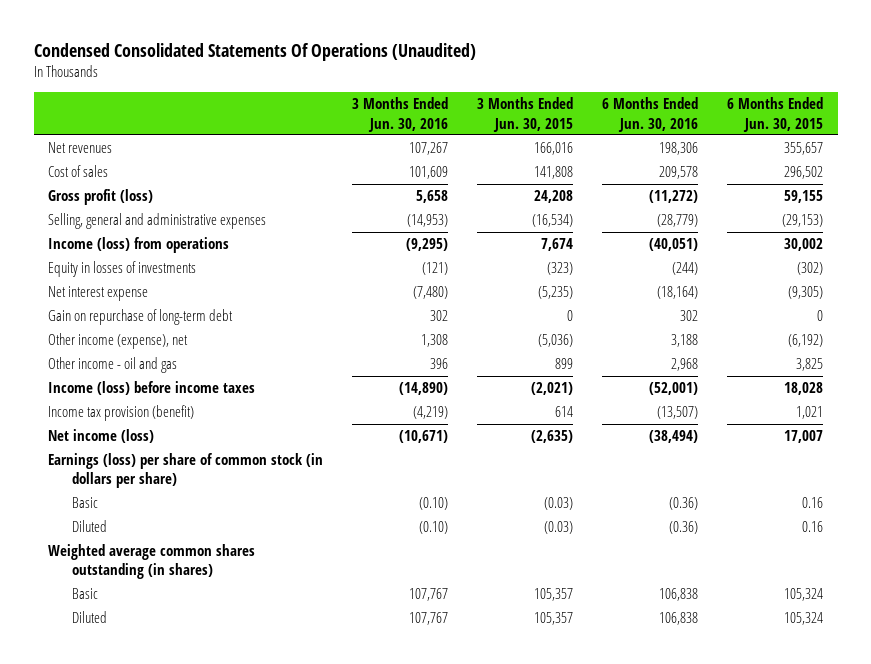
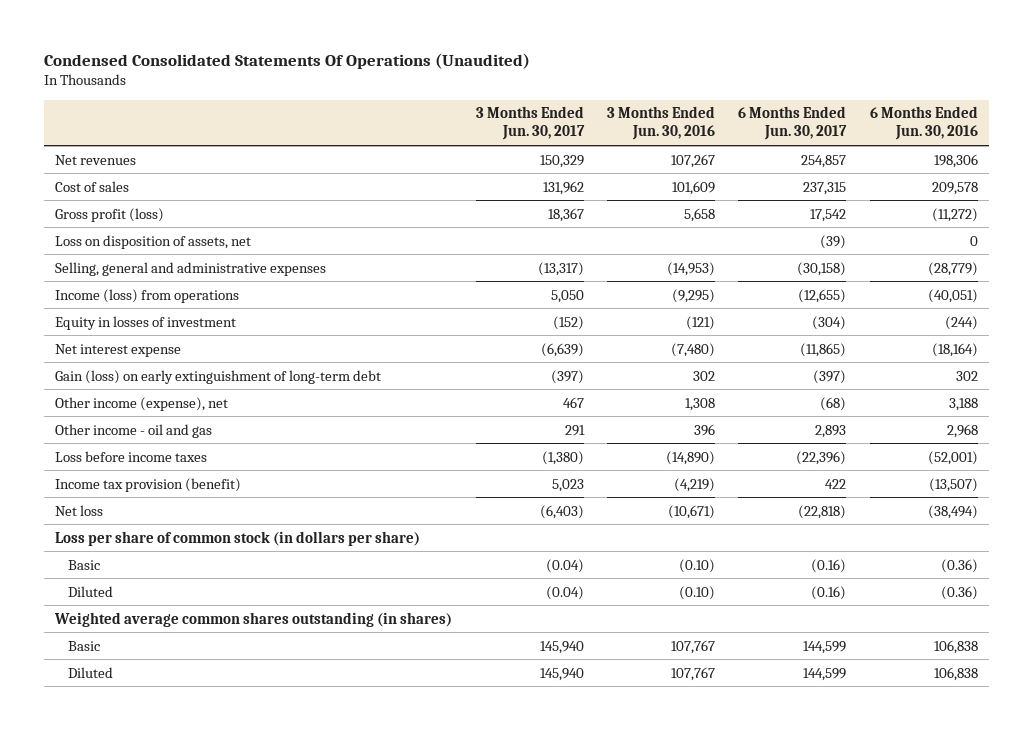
[477,97,574,132] 3 Months Ended Jun. 30, 2015 -> none
[727,97,824,132] 6 Months Ended Jun. 30, 2015 -> none
none -> [475,106,585,141] 3 Months Ended Jun. 30, 2017
none -> [738,106,848,141] 6 Months Ended Jun. 30, 2017
none -> [55,234,252,249] Loss on disposition of assets, net
[48,261,197,278] Equity in losses of investments -> [55,315,237,330] Equity in losses of investment
[48,309,234,326] Gain on repurchase of long-term debt -> [55,369,382,384] Gain (loss) on early extinguishment of long-term debt
[48,381,256,396] Income (loss) before income taxes -> [55,450,208,462] Loss before income taxes
[48,429,155,444] Net income (loss) -> [55,504,104,516] Net loss
[48,453,324,489] Earnings (loss) per share of common stock (in dollars per share) -> [55,530,421,546] Loss per share of common stock (in dollars per share)

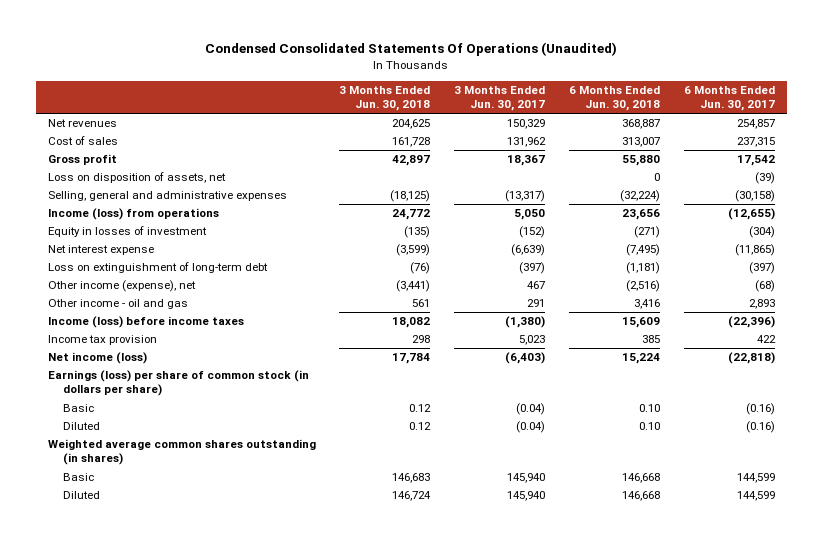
[606,106,715,141] 3 Months Ended Jun. 30, 2016 -> none
[869,106,978,141] 6 Months Ended Jun. 30, 2016 -> none
none -> [339,85,431,112] 3 Months Ended Jun. 30, 2018
none -> [569,85,661,112] 6 Months Ended Jun. 30, 2018
[55,207,165,222] Gross profit (loss) -> [47,154,117,166] Gross profit
[55,369,382,384] Gain (loss) on early extinguishment of long-term debt -> [47,262,268,274] Loss on extinguishment of long-term debt
[55,450,208,462] Loss before income taxes -> [47,316,244,329] Income (loss) before income taxes
[55,477,242,492] Income tax provision (benefit) -> [47,335,157,346] Income tax provision
[55,504,104,516] Net loss -> [47,352,147,365] Net income (loss)
[55,530,421,546] Loss per share of common stock (in dollars per share) -> [47,370,309,397] Earnings (loss) per share of common stock (in dollars per share)

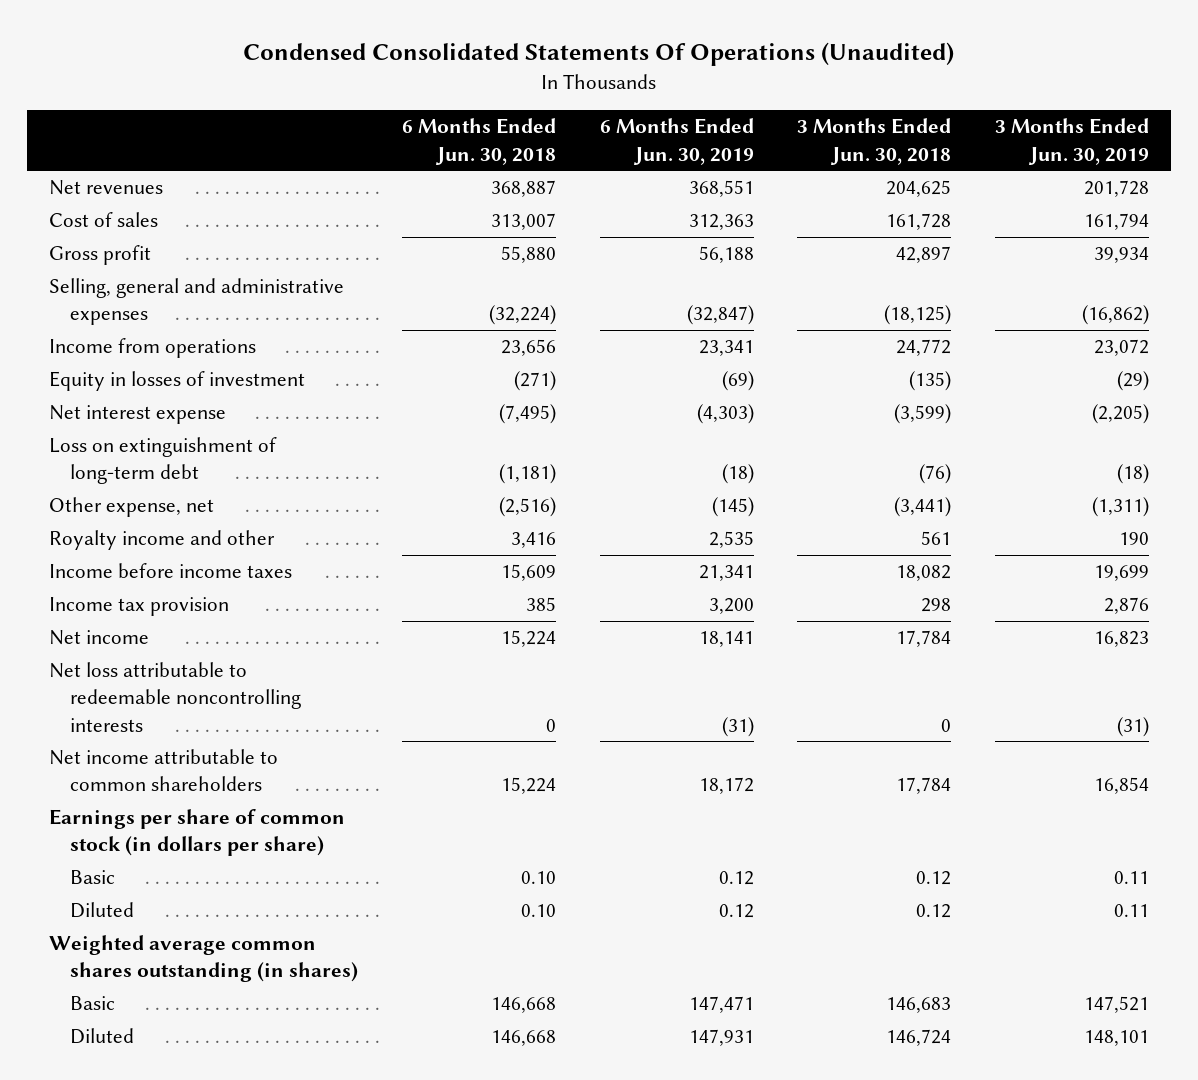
[454,85,546,112] 3 Months Ended Jun. 30, 2017 -> none
[684,85,776,112] 6 Months Ended Jun. 30, 2017 -> none
none -> [599,118,754,165] 6 Months Ended Jun. 30, 2019
none -> [995,118,1150,165] 3 Months Ended Jun. 30, 2019
[47,172,226,184] Loss on disposition of assets, net -> none
[47,208,219,221] Income (loss) from operations -> [49,338,257,359] Income from operations
[47,280,196,293] Other income (expense), net -> [49,497,215,518] Other expense, net
[47,299,188,310] Other income - oil and gas -> [49,530,276,551] Royalty income and other
[47,316,244,329] Income (loss) before income taxes -> [49,563,293,579] Income before income taxes
none -> [49,630,150,646] Net income
none -> [49,662,302,732] Net loss attributable to redeemable noncontrolling interests
[47,352,147,365] Net income (loss) -> [49,749,279,792] Net income attributable to common shareholders
[47,370,309,397] Earnings (loss) per share of common stock (in dollars per share) -> [49,809,346,857] Earnings per share of common stock (in dollars per share)

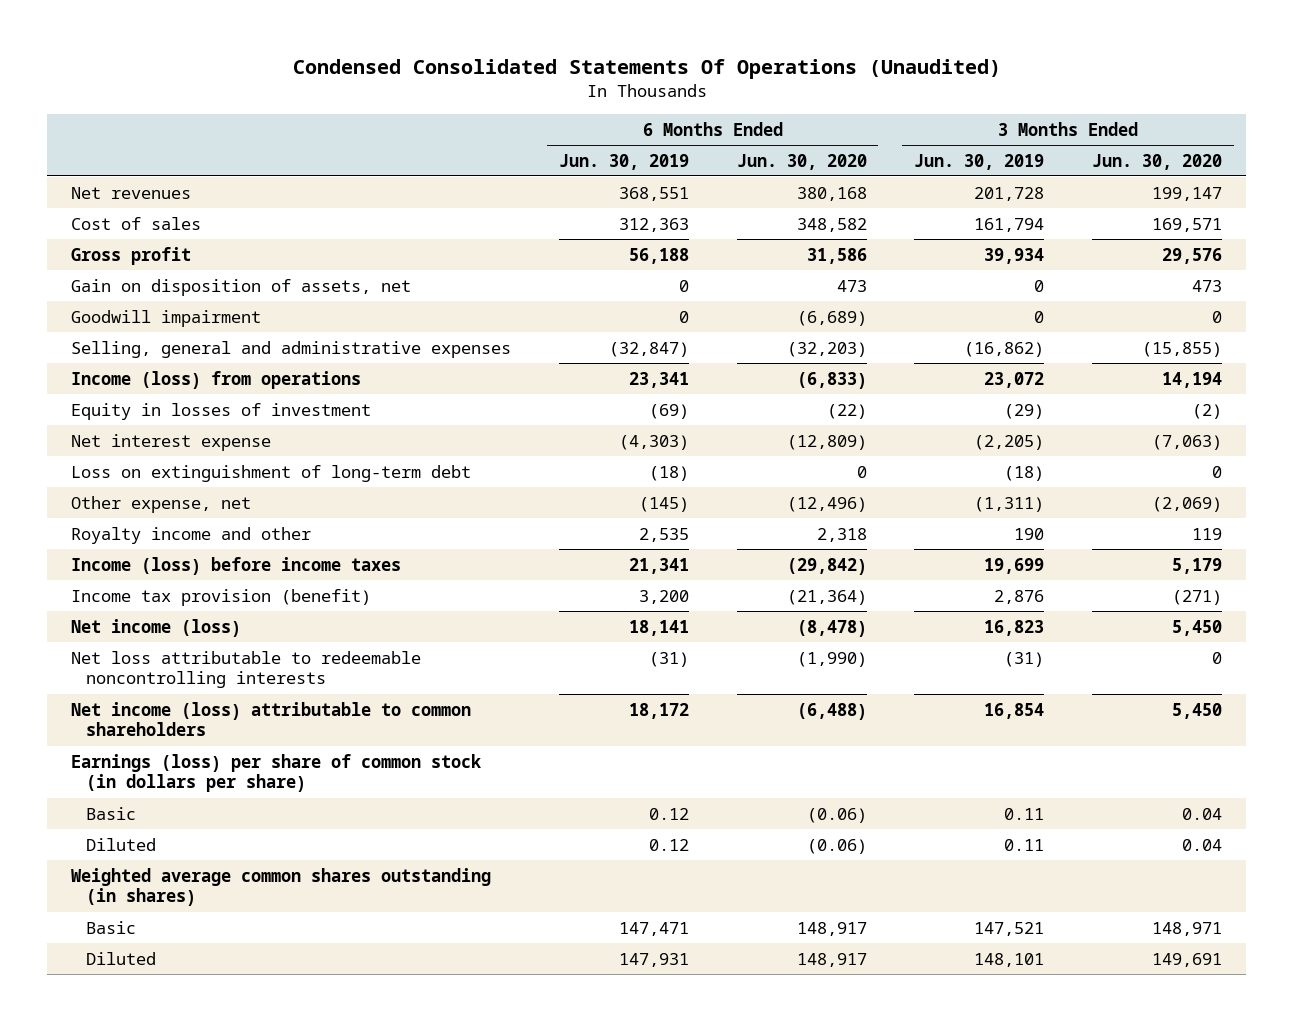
[402,118,557,165] 6 Months Ended Jun. 30, 2018 -> none
[797,118,952,165] 3 Months Ended Jun. 30, 2018 -> none
none -> [736,153,867,170] Jun. 30, 2020
none -> [1092,153,1223,170] Jun. 30, 2020
none -> [71,278,412,296] Gain on disposition of assets, net
none -> [71,309,262,327] Goodwill impairment
[49,338,257,359] Income from operations -> [71,370,362,389] Income (loss) from operations
[49,563,293,579] Income before income taxes -> [71,556,402,575] Income (loss) before income taxes
[49,597,230,617] Income tax provision -> [71,588,372,606] Income tax provision (benefit)
[49,630,150,646] Net income -> [71,618,242,637] Net income (loss)
[49,749,279,792] Net income attributable to common shareholders -> [71,701,472,737] Net income (loss) attributable to common shareholders
[49,809,346,857] Earnings per share of common stock (in dollars per share) -> [71,753,482,793] Earnings (loss) per share of common stock (in dollars per share)

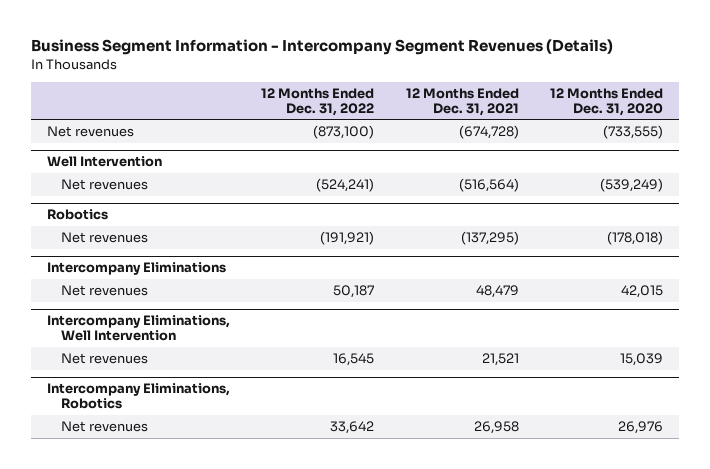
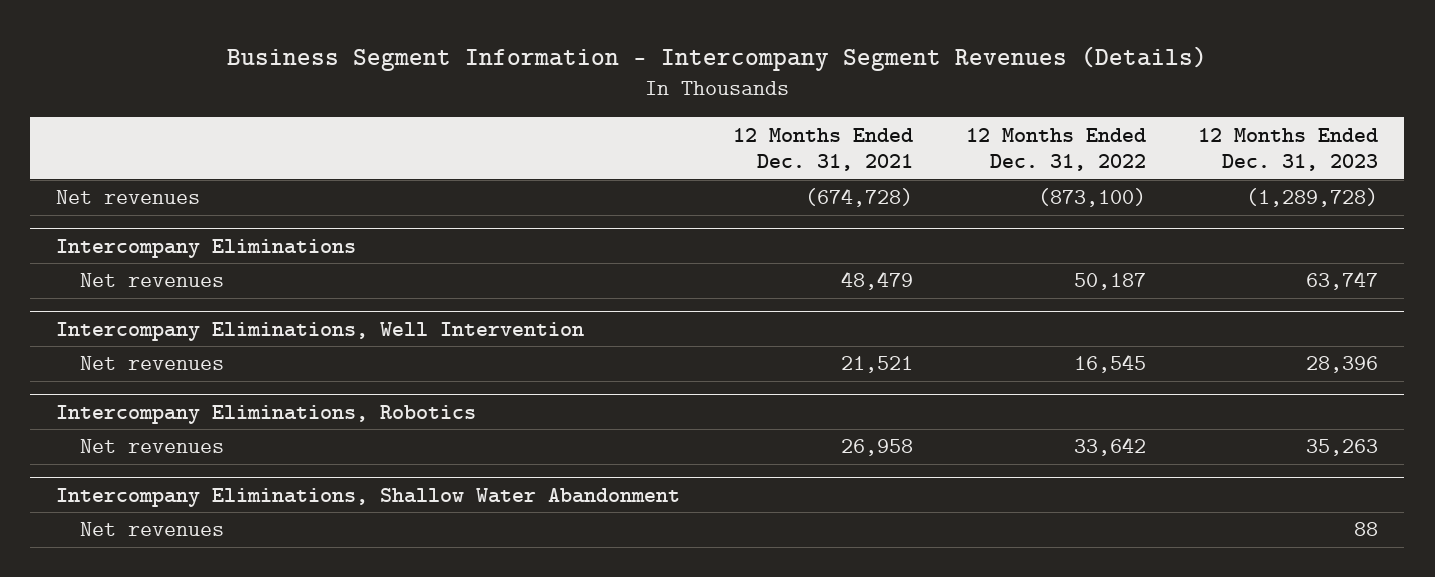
[550,87,664,116] 12 Months Ended Dec. 31, 2020 -> none
none -> [1198,127,1379,171] 12 Months Ended Dec. 31, 2023
[46,156,162,168] Well Intervention -> none
[60,178,148,190] Net revenues -> none
[46,209,108,221] Robotics -> none
[60,231,148,243] Net revenues -> none
none -> [56,487,681,507] Intercompany Eliminations, Shallow Water Abandonment
none -> [80,522,225,537] Net revenues

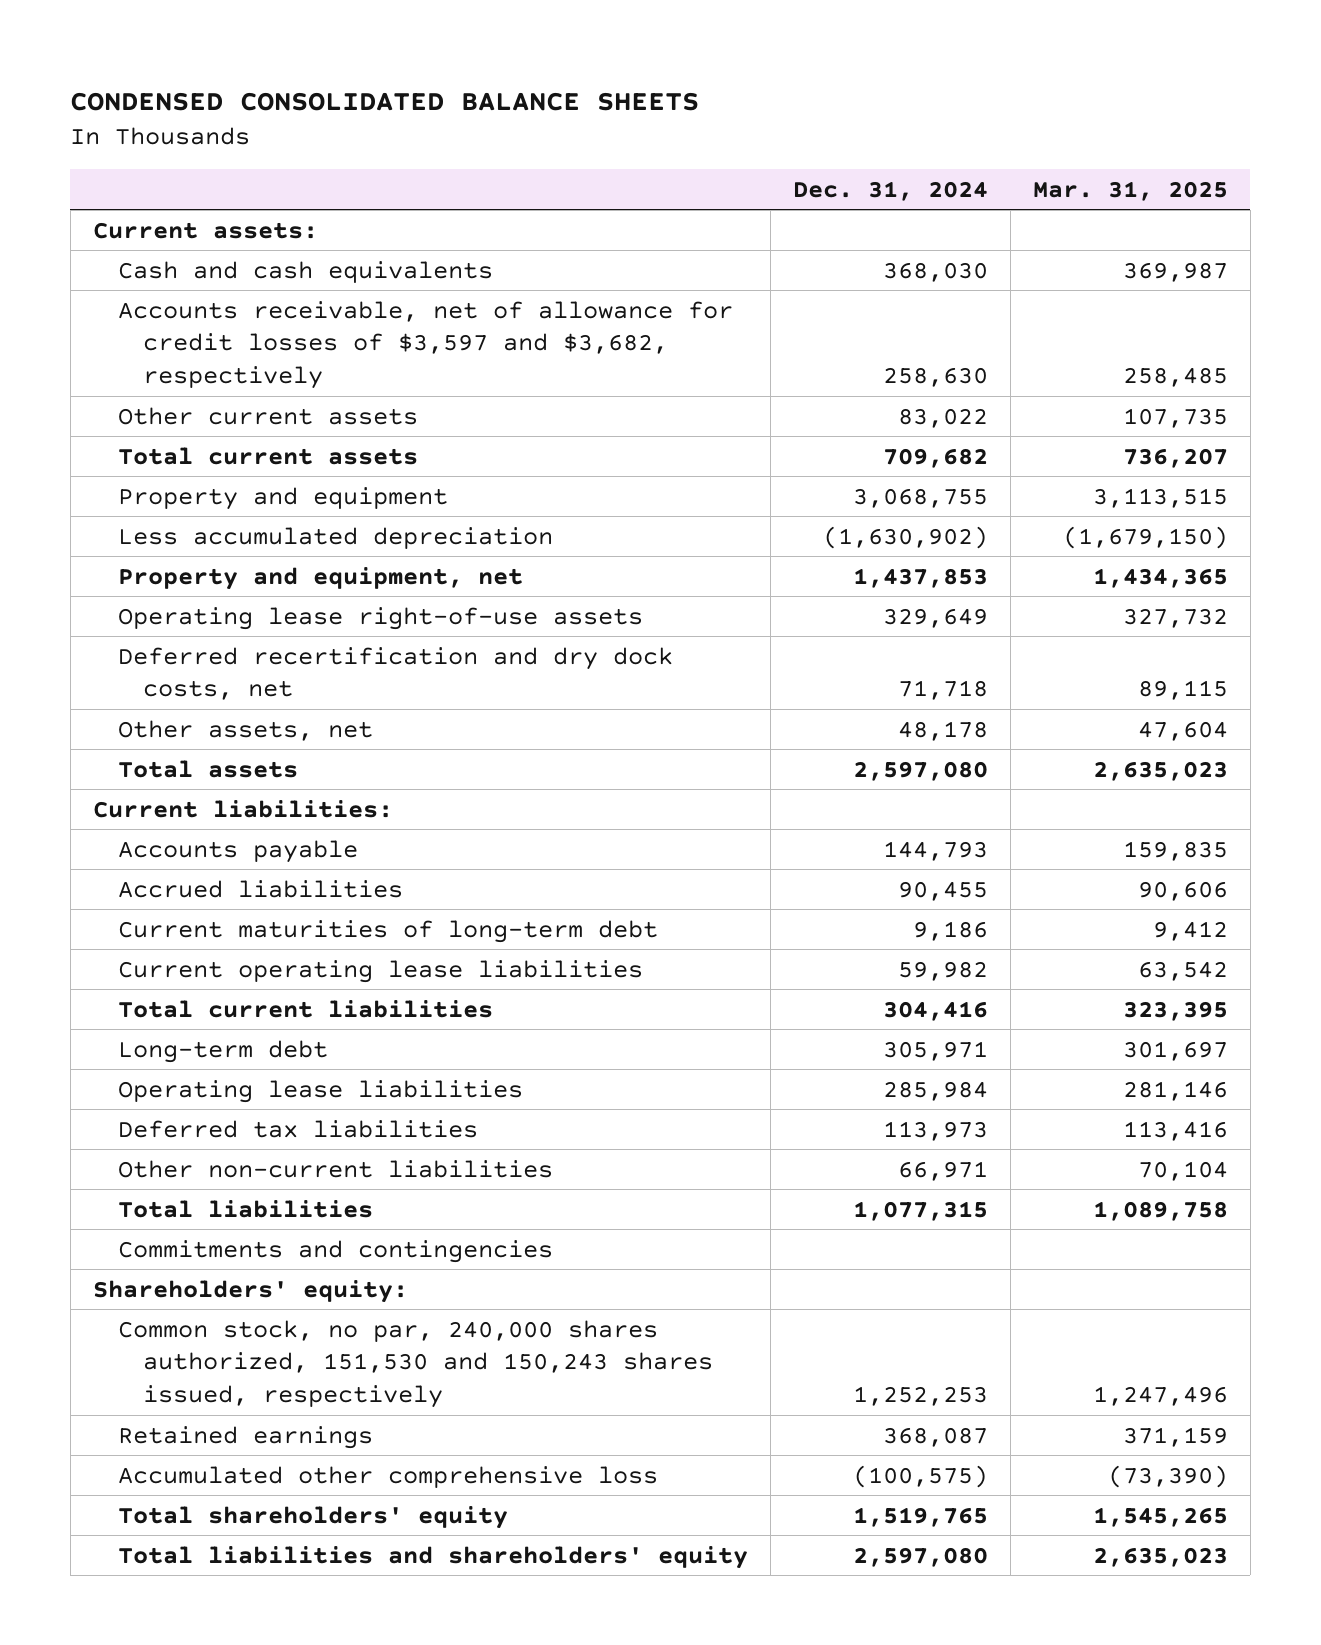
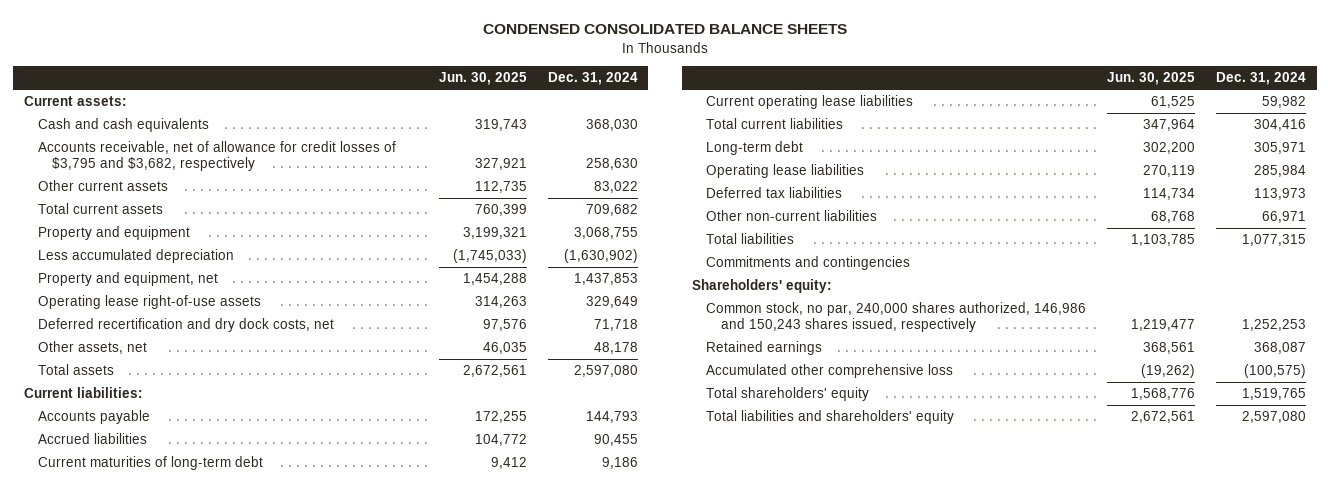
[1032,180,1228,201] Mar. 31, 2025 -> none
none -> [438,72,527,86] Jun. 30, 2025
[117,300,733,390] Accounts receivable, net of allowance for credit losses of $3,597 and $3,682, respectively -> [37,141,396,172] Accounts receivable, net of allowance for credit losses of $3,795 and $3,682, respectively
[117,1319,713,1409] Common stock, no par, 240,000 shares authorized, 151,530 and 150,243 shares issued, respectively -> [706,302,1087,333] Common stock, no par, 240,000 shares authorized, 146,986 and 150,243 shares issued, respectively

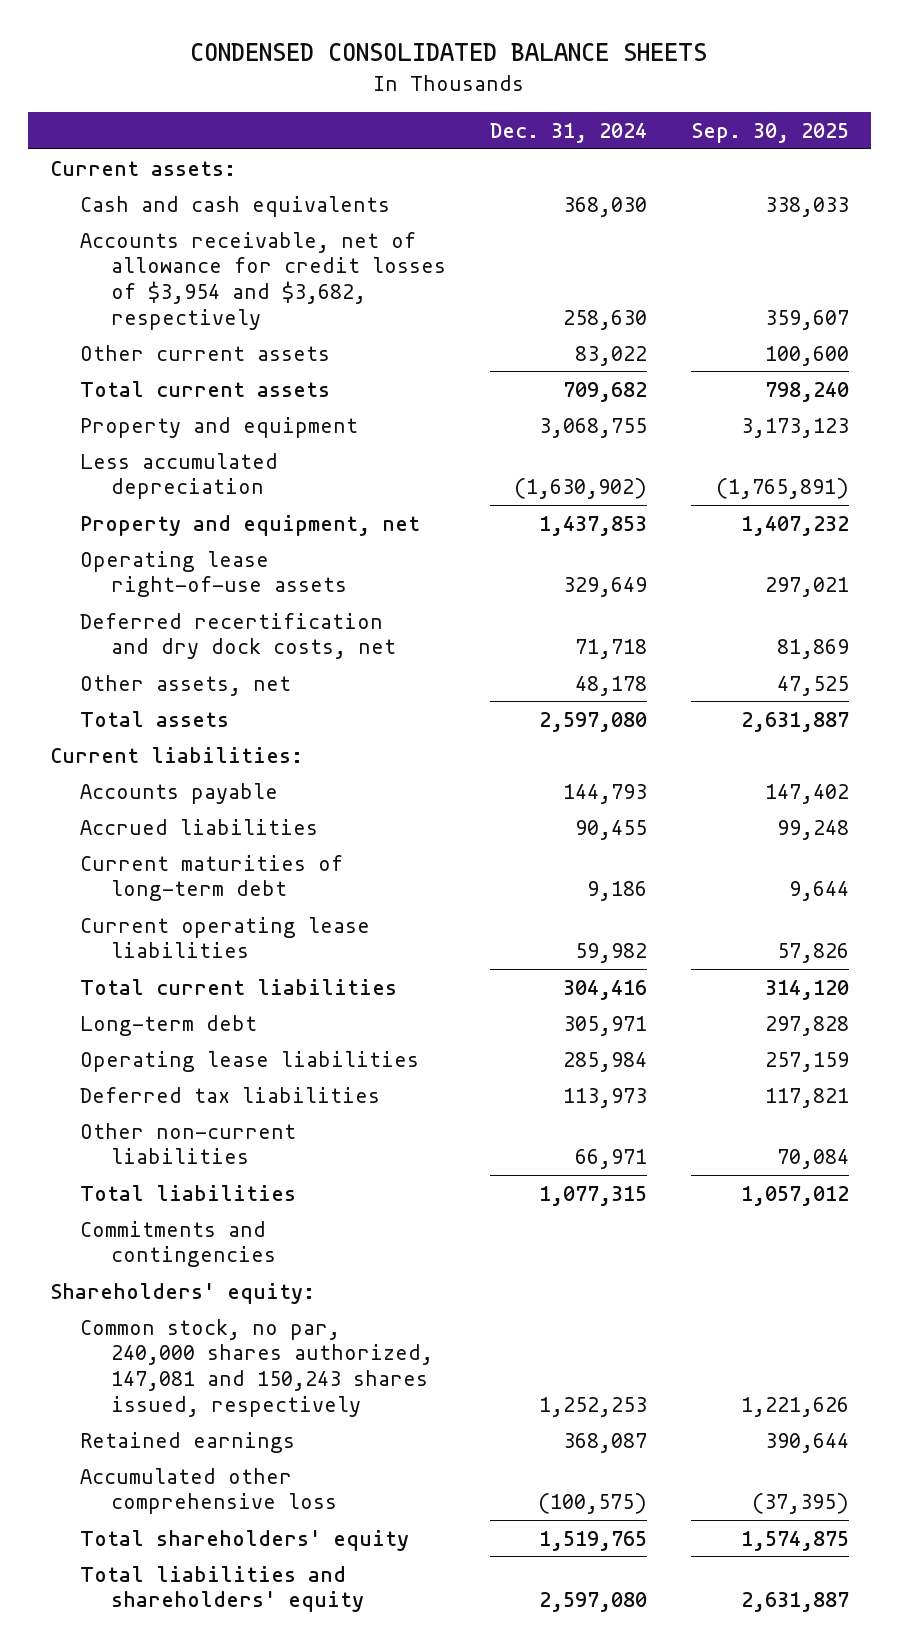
[438,72,527,86] Jun. 30, 2025 -> none
none -> [690,122,849,143] Sep. 30, 2025
[37,141,396,172] Accounts receivable, net of allowance for credit losses of $3,795 and $3,682, respectively -> [80,231,446,330] Accounts receivable, net of allowance for credit losses of $3,954 and $3,682, respectively
[706,302,1087,333] Common stock, no par, 240,000 shares authorized, 146,986 and 150,243 shares issued, respectively -> [80,1318,433,1417] Common stock, no par, 240,000 shares authorized, 147,081 and 150,243 shares issued, respectively

